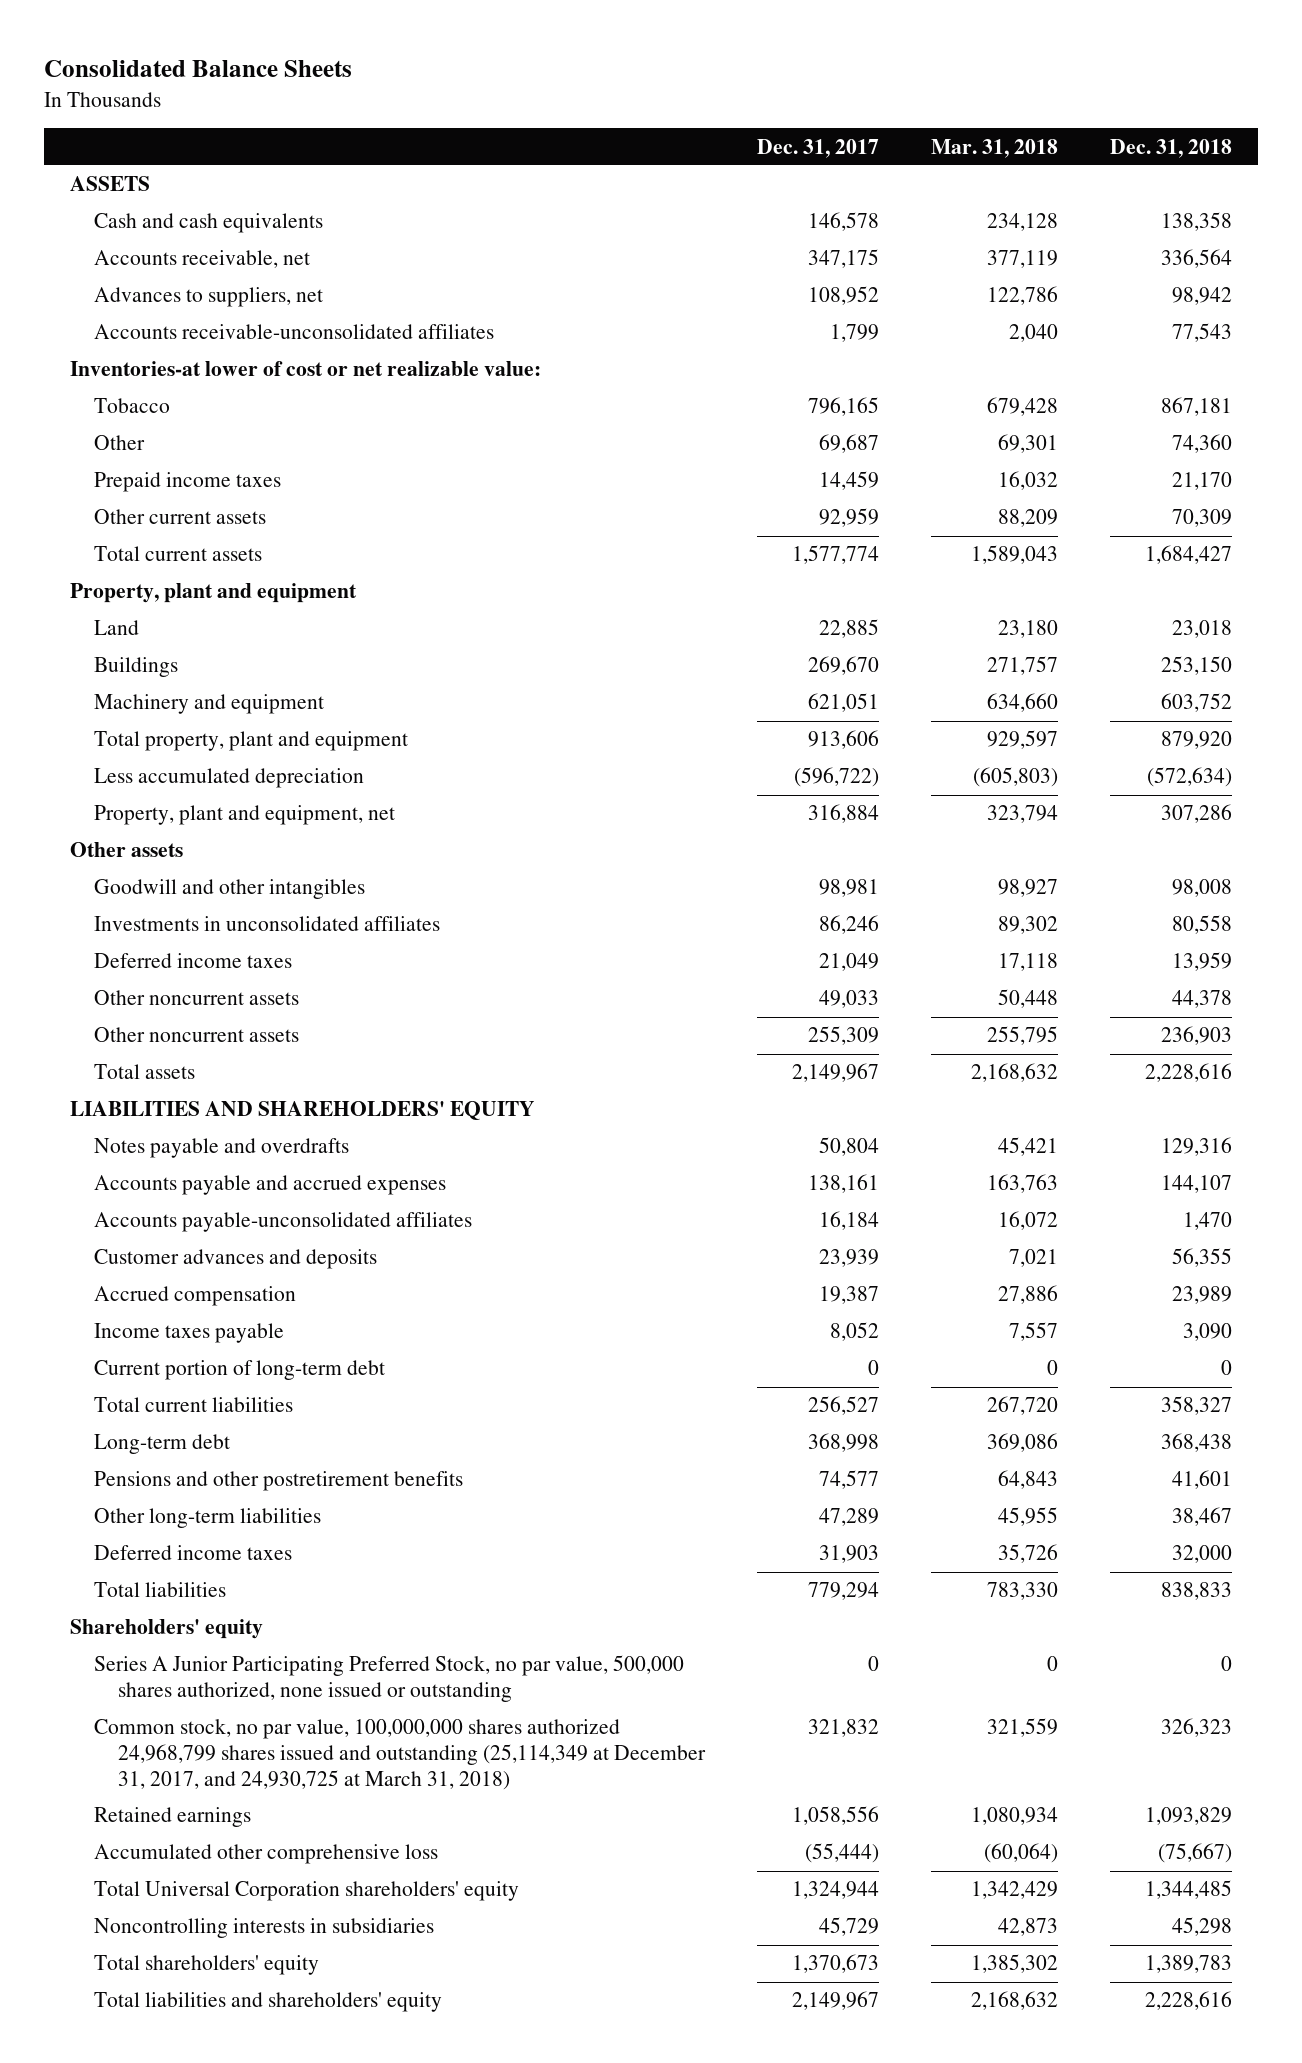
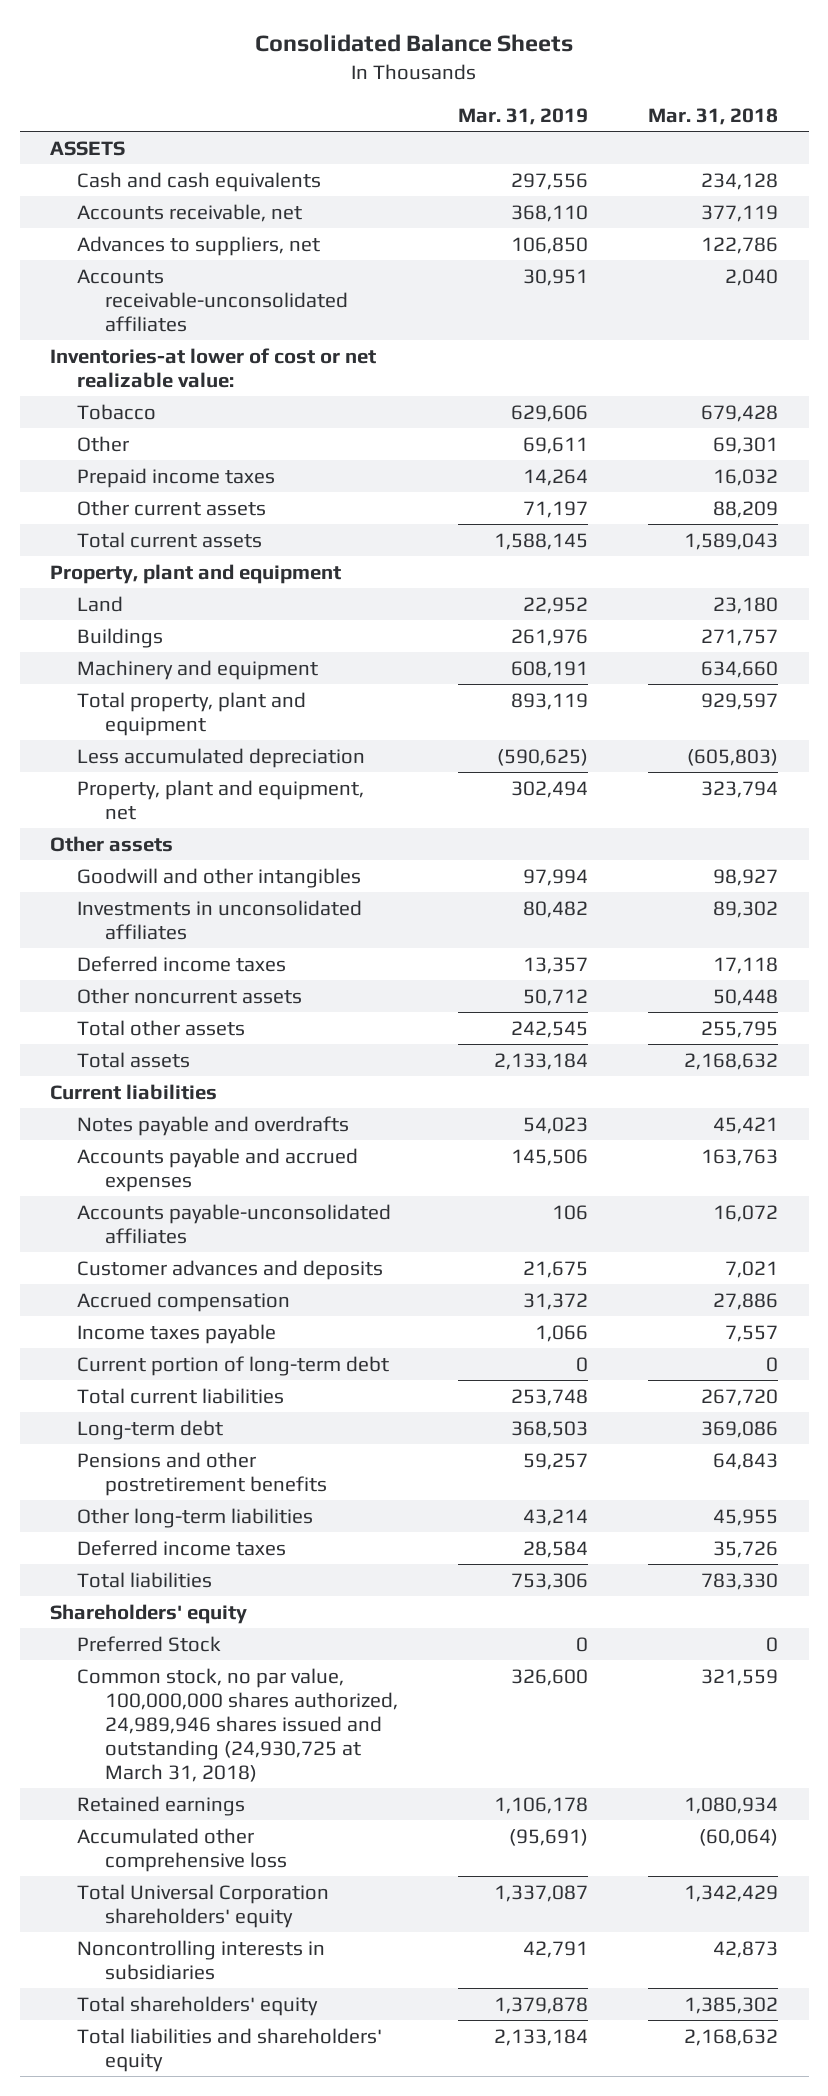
[757,138,880,158] Dec. 31, 2017 -> none
[1110,138,1233,158] Dec. 31, 2018 -> none
none -> [457,108,588,126] Mar. 31, 2019
[93,1027,299,1043] Other noncurrent assets -> [77,1019,246,1036] Total other assets
[69,1101,535,1121] LIABILITIES AND SHAREHOLDERS' EQUITY -> none
none -> [49,1083,217,1100] Current liabilities
[93,1655,684,1703] Series A Junior Participating Preferred Stock, no par value, 500,000 shares authorized, none issued or outstanding -> [77,1635,222,1652] Preferred Stock
[93,1719,707,1791] Common stock, no par value, 100,000,000 shares authorized 24,968,799 shares issued and outstanding (25,114,349 at December 31, 2017, and 24,930,725 at March 31, 2018) -> [77,1667,398,1783] Common stock, no par value, 100,000,000 shares authorized, 24,989,946 shares issued and outstanding (24,930,725 at March 31, 2018)

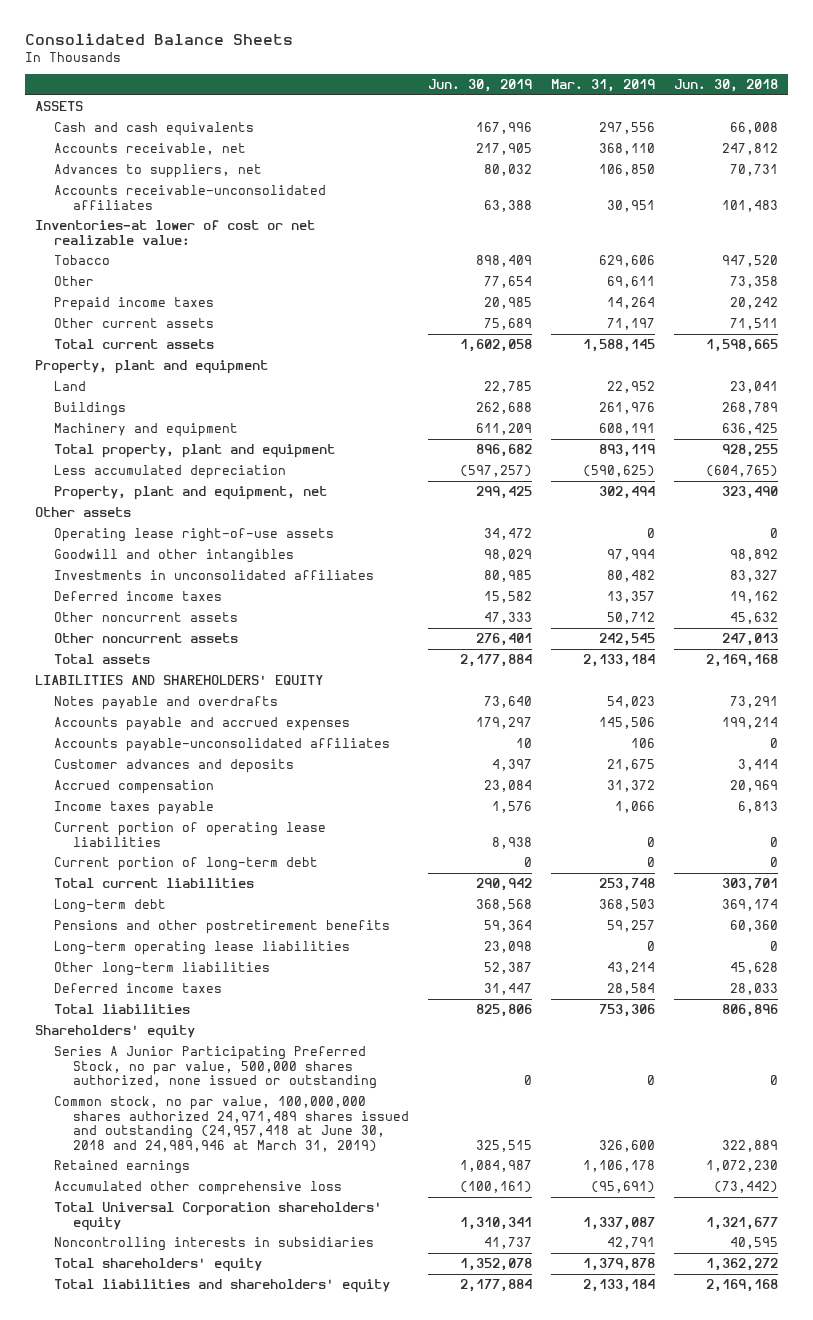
[648,108,779,126] Mar. 31, 2018 -> none
none -> [428,79,533,93] Jun. 30, 2019
none -> [674,79,779,93] Jun. 30, 2018
none -> [53,528,334,543] Operating lease right-of-use assets
[77,1019,246,1036] Total other assets -> [53,633,238,644] Other noncurrent assets
[49,1083,217,1100] Current liabilities -> none
none -> [34,675,323,686] LIABILITIES AND SHAREHOLDERS' EQUITY
none -> [53,822,326,847] Current portion of operating lease liabilities
none -> [53,941,350,956] Long-term operating lease liabilities
[77,1635,222,1652] Preferred Stock -> [53,1046,378,1090] Series A Junior Participating Preferred Stock, no par value, 500,000 shares authorized, none issued or outstanding
[77,1667,398,1783] Common stock, no par value, 100,000,000 shares authorized, 24,989,946 shares issued and outstanding (24,930,725 at March 31, 2018) -> [53,1096,410,1152] Common stock, no par value, 100,000,000 shares authorized 24,971,489 shares issued and outstanding (24,957,418 at June 30, 2018 and 24,989,946 at March 31, 2019)

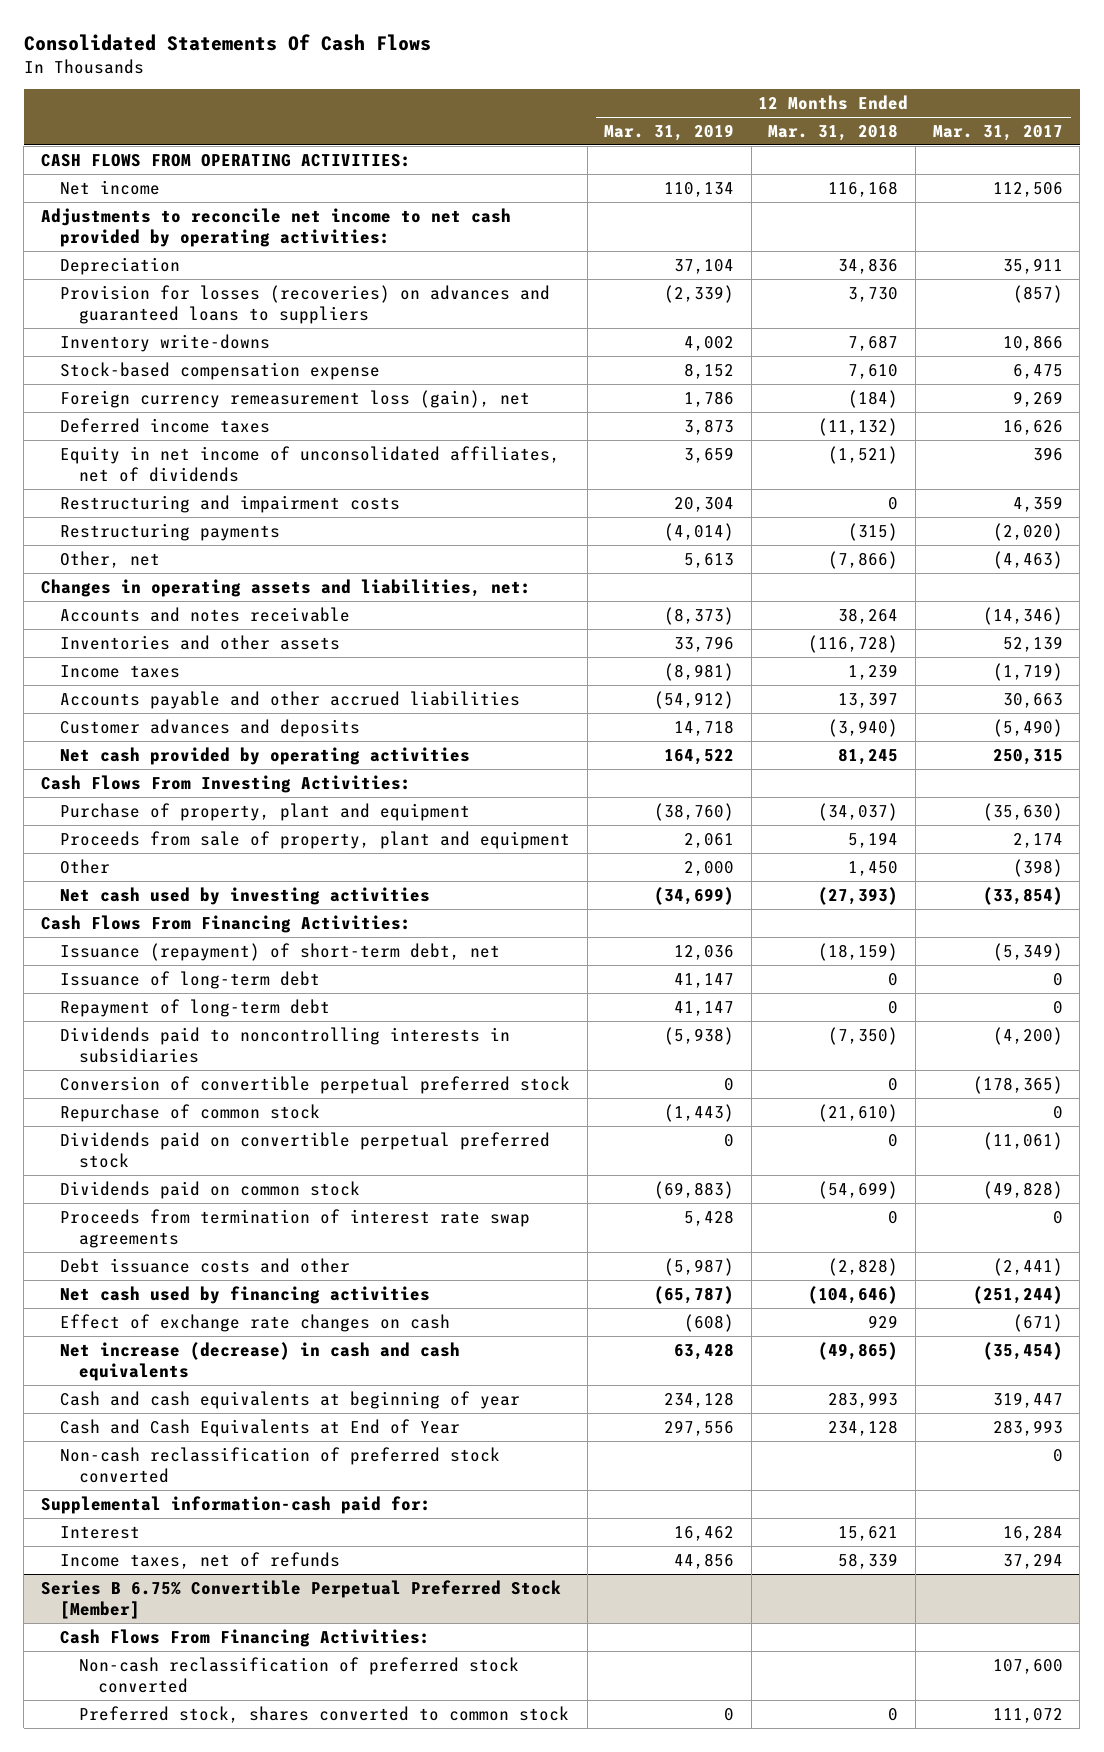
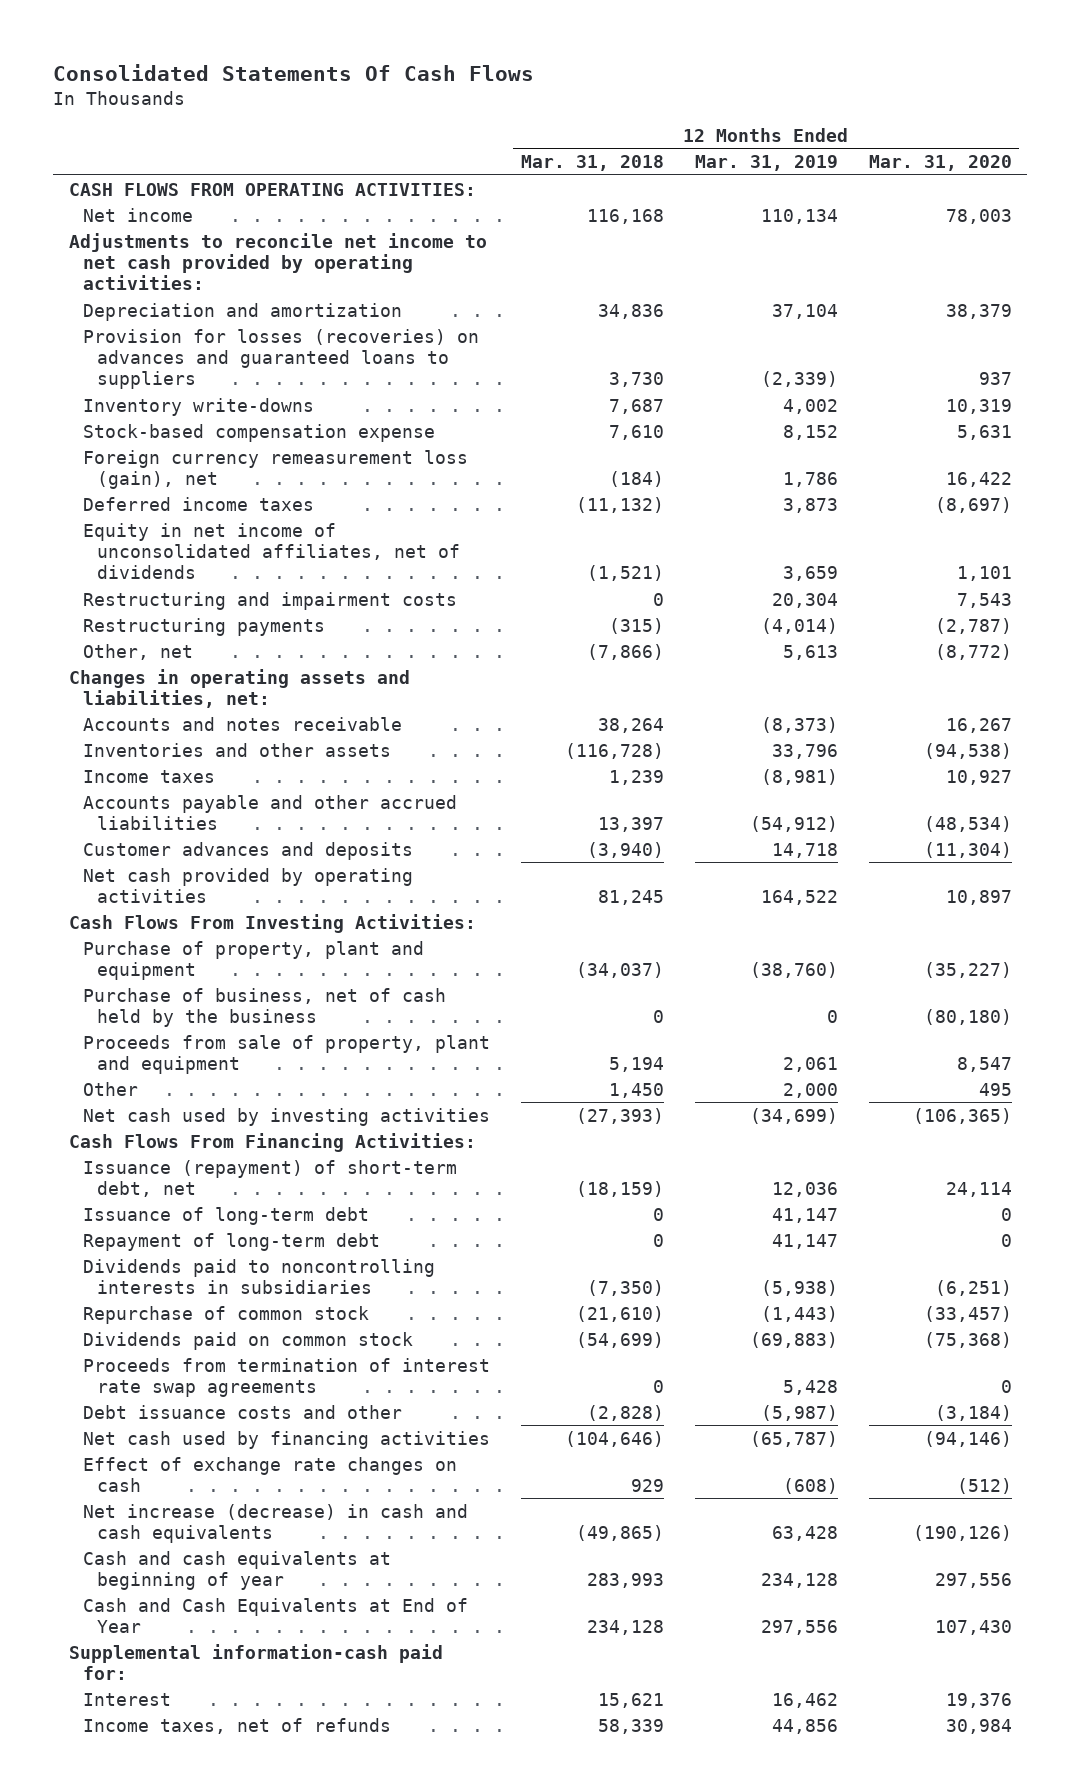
[932,124,1063,141] Mar. 31, 2017 -> none
none -> [868,155,1012,172] Mar. 31, 2020
[60,256,181,275] Depreciation -> [82,302,402,321] Depreciation and amortization
none -> [82,987,446,1027] Purchase of business, net of cash held by the business
[60,1075,571,1094] Conversion of convertible perpetual preferred stock -> none
[60,1131,551,1168] Dividends paid on convertible perpetual preferred stock -> none
[60,1446,501,1483] Non-cash reclassification of preferred stock converted -> none
[41,1579,562,1619] Series B 6.75% Convertible Perpetual Preferred Stock [Member] -> none
[60,1628,431,1647] Cash Flows From Financing Activities: -> none
[78,1656,519,1693] Non-cash reclassification of preferred stock converted -> none
[78,1705,569,1723] Preferred stock, shares converted to common stock -> none

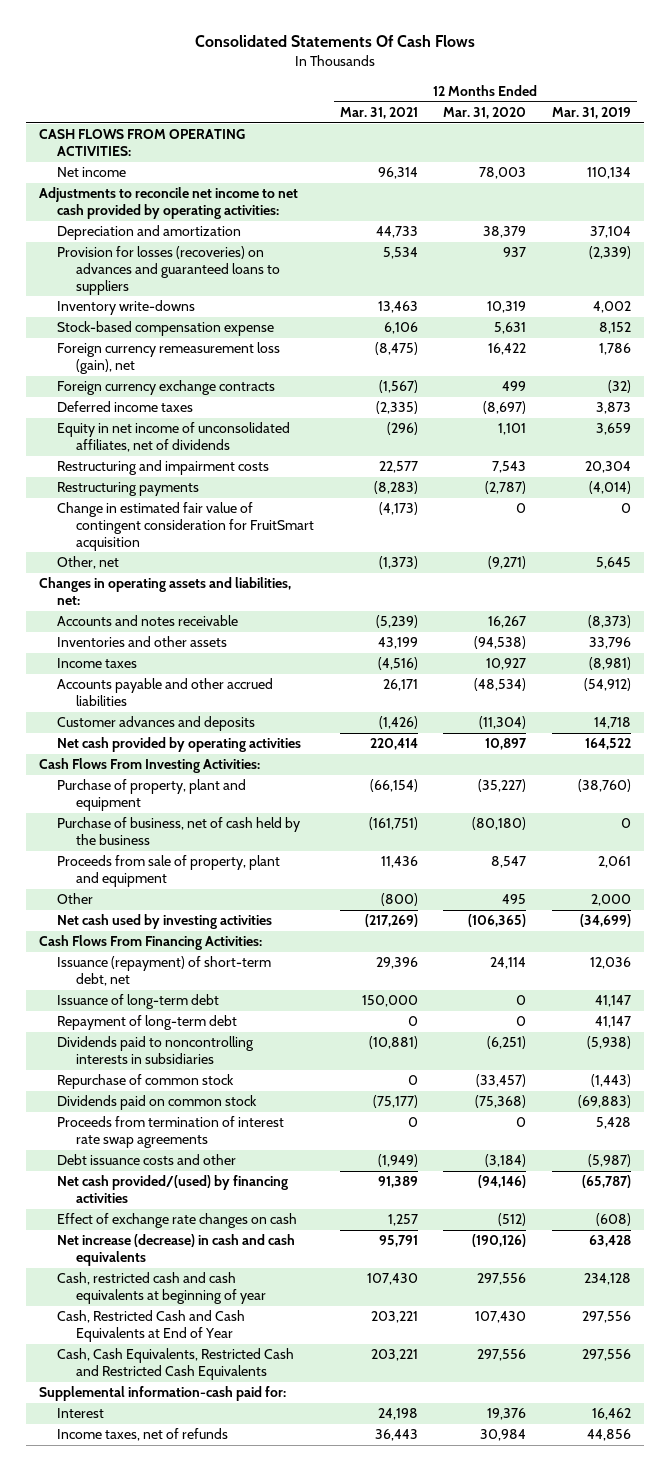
[520,155,664,172] Mar. 31, 2018 -> none
none -> [339,106,418,119] Mar. 31, 2021
none -> [57,380,276,396] Foreign currency exchange contracts
none -> [57,502,315,551] Change in estimated fair value of contingent consideration for FruitSmart acquisition
[782,644,838,660] 5,613 -> [596,557,632,570] 5,645
[934,643,1012,660] (8,772) -> [488,556,527,570] (9,271)
[82,1430,490,1449] Net cash used by financing activities -> [57,1175,289,1204] Net cash provided/(used) by financing activities
[82,1550,391,1590] Cash and cash equivalents at beginning of year -> [57,1272,267,1305] Cash, restricted cash and cash equivalents at beginning of year
[82,1597,468,1633] Cash and Cash Equivalents at End of Year -> [57,1310,246,1343] Cash, Restricted Cash and Cash Equivalents at End of Year
none -> [57,1348,295,1381] Cash, Cash Equivalents, Restricted Cash and Restricted Cash Equivalents

